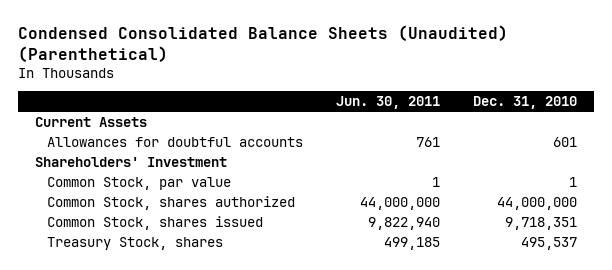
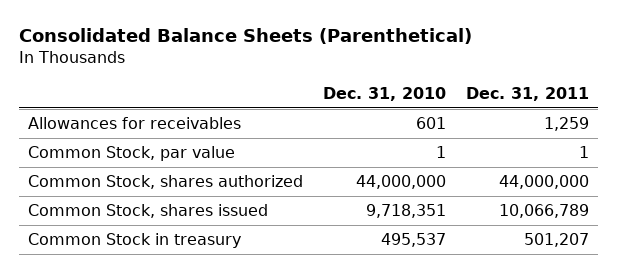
[18,24,509,62] Condensed Consolidated Balance Sheets (Unaudited) (Parenthetical) -> [18,28,472,45] Consolidated Balance Sheets (Parenthetical)
[336,96,441,110] Jun. 30, 2011 -> none
none -> [465,86,589,101] Dec. 31, 2011
[34,117,147,128] Current Assets -> none
[34,157,227,168] Shareholders' Investment -> none
[47,137,304,148] Allowances for doubtful accounts -> [28,117,242,130] Allowances for receivables
[47,237,224,251] Treasury Stock, shares -> [28,233,242,249] Common Stock in treasury

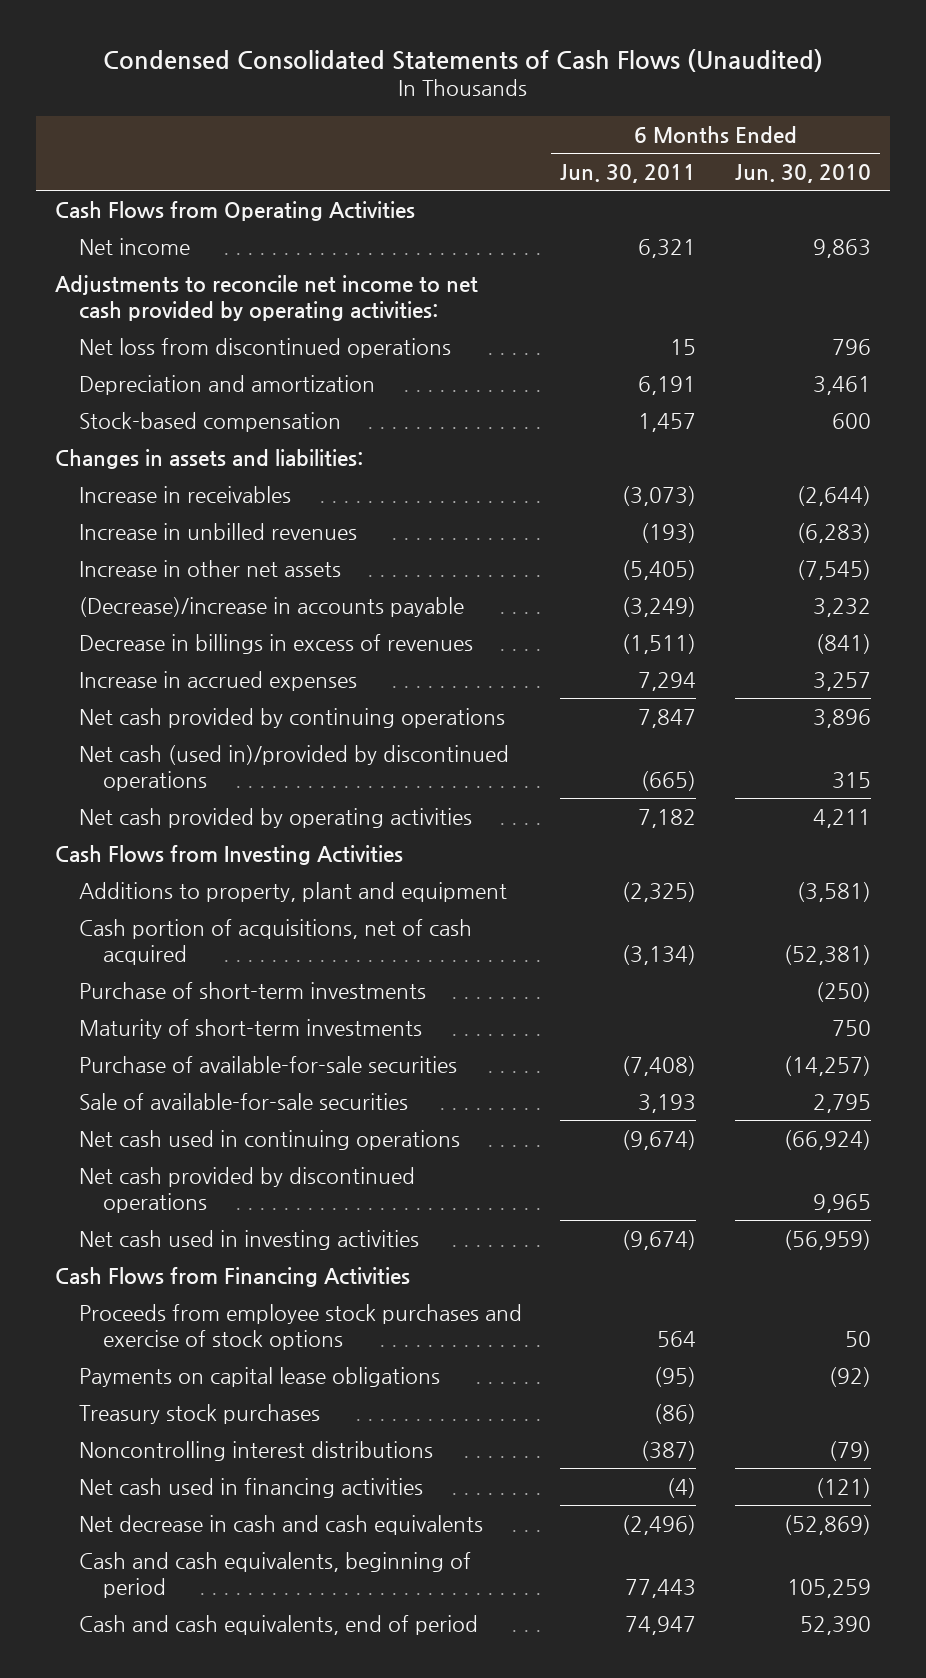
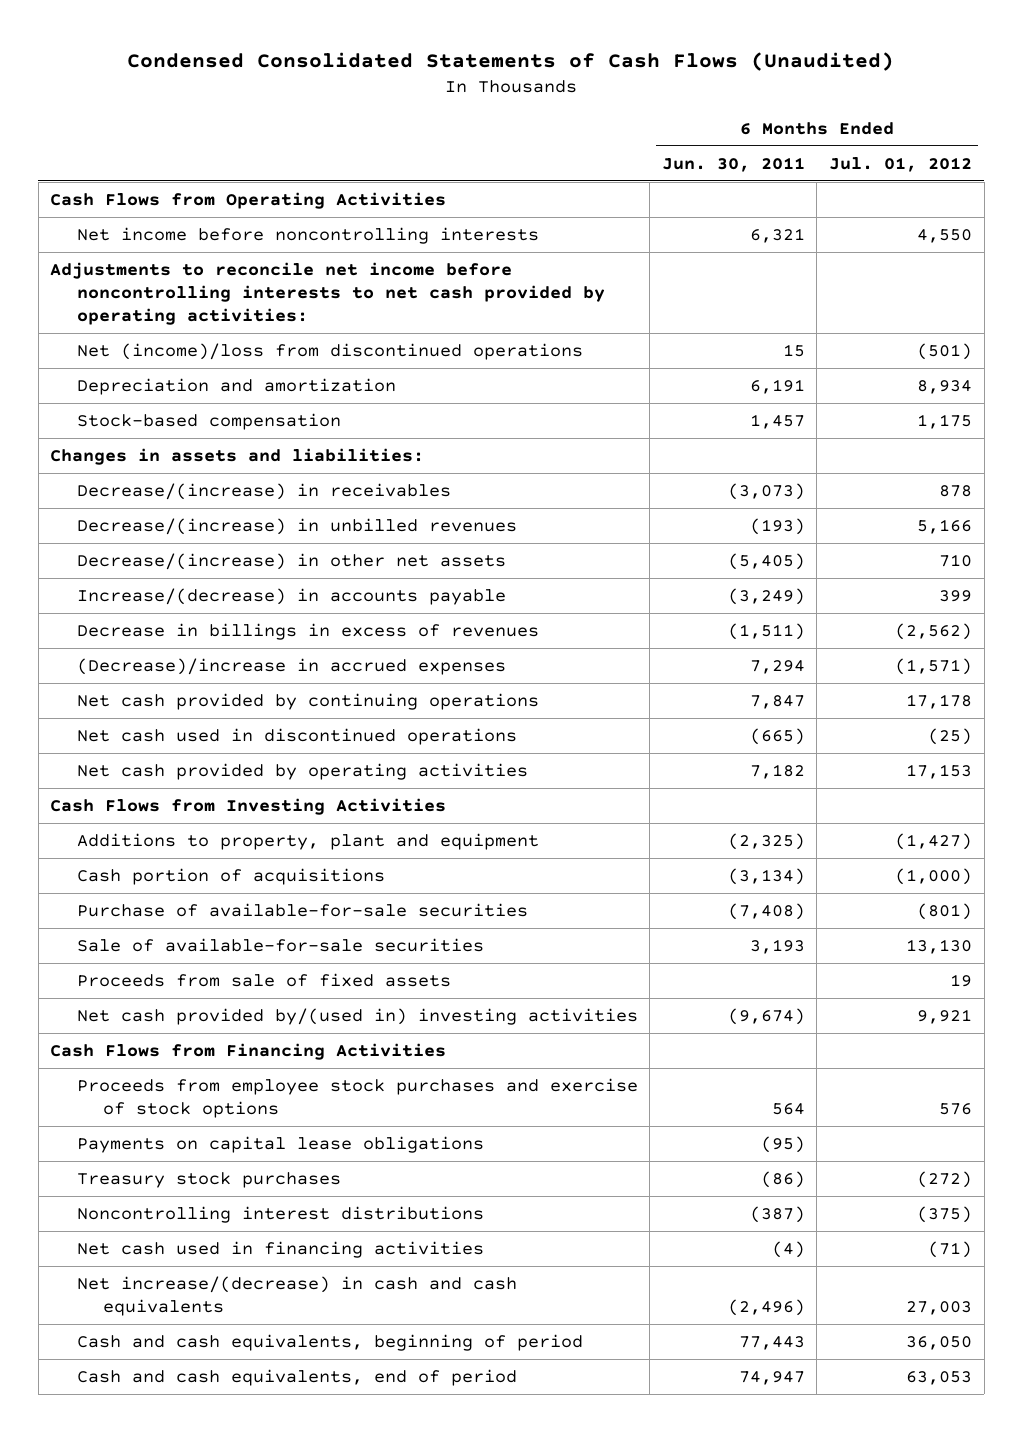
[734,163,871,183] Jun. 30, 2010 -> none
none -> [828,156,972,172] Jul. 01, 2012
[79,237,191,255] Net income -> [76,227,539,245] Net income before noncontrolling interests
[54,274,478,321] Adjustments to reconcile net income to net cash provided by operating activities: -> [50,262,605,325] Adjustments to reconcile net income before noncontrolling interests to net cash provided by operating activities:
[79,337,452,358] Net loss from discontinued operations -> [76,343,583,361] Net (income)/loss from discontinued operations
[79,485,292,503] Increase in receivables -> [76,483,451,501] Decrease/(increase) in receivables
[79,522,358,540] Increase in unbilled revenues -> [76,518,517,536] Decrease/(increase) in unbilled revenues
[79,559,342,577] Increase in other net assets -> [76,553,506,571] Decrease/(increase) in other net assets
[79,596,465,617] (Decrease)/increase in accounts payable -> [76,588,506,606] Increase/(decrease) in accounts payable
[79,670,358,691] Increase in accrued expenses -> [76,658,506,676] (Decrease)/increase in accrued expenses
[79,744,510,791] Net cash (used in)/provided by discontinued operations -> [76,728,517,746] Net cash used in discontinued operations
[79,981,427,999] Purchase of short-term investments -> none
[79,1018,423,1039] Maturity of short-term investments -> none
[79,918,473,965] Cash portion of acquisitions, net of cash acquired -> [76,868,385,886] Cash portion of acquisitions
[79,1129,461,1150] Net cash used in continuing operations -> none
[79,1166,416,1213] Net cash provided by discontinued operations -> none
none -> [76,973,451,988] Proceeds from sale of fixed assets
[79,1229,420,1250] Net cash used in investing activities -> [76,1008,638,1026] Net cash provided by/(used in) investing activities
[79,1514,484,1535] Net decrease in cash and cash equivalents -> [76,1276,517,1316] Net increase/(decrease) in cash and cash equivalents

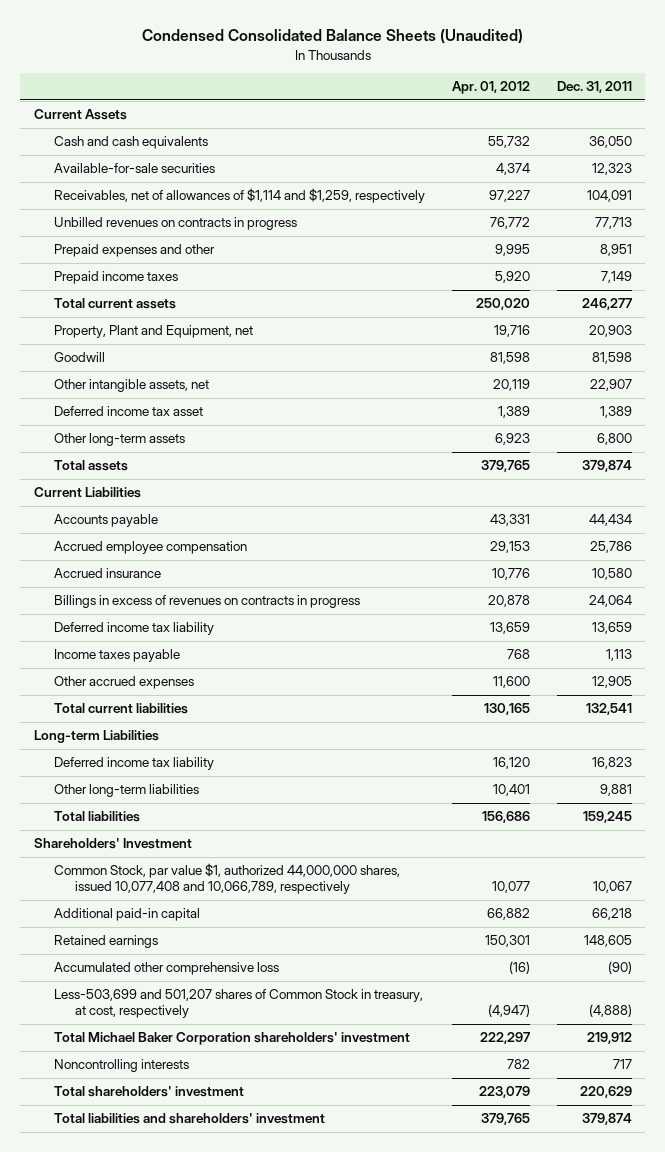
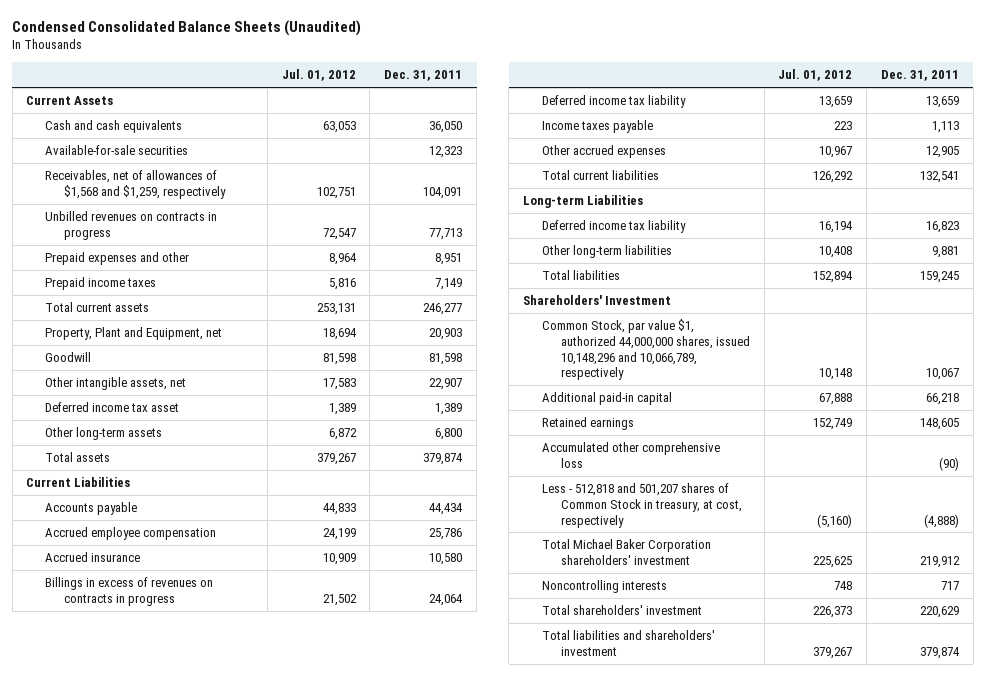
[451,81,530,95] Apr. 01, 2012 -> none
none -> [281,69,356,82] Jul. 01, 2012
[54,188,426,204] Receivables, net of allowances of $1,114 and $1,259, respectively -> [45,170,227,199] Receivables, net of allowances of $1,568 and $1,259, respectively
[54,863,401,895] Common Stock, par value $1, authorized 44,000,000 shares, issued 10,077,408 and 10,066,789, respectively -> [541,319,750,381] Common Stock, par value $1, authorized 44,000,000 shares, issued 10,148,296 and 10,066,789, respectively
[54,989,424,1019] Less-503,699 and 501,207 shares of Common Stock in treasury, at cost, respectively -> [541,483,742,528] Less - 512,818 and 501,207 shares of Common Stock in treasury, at cost, respectively

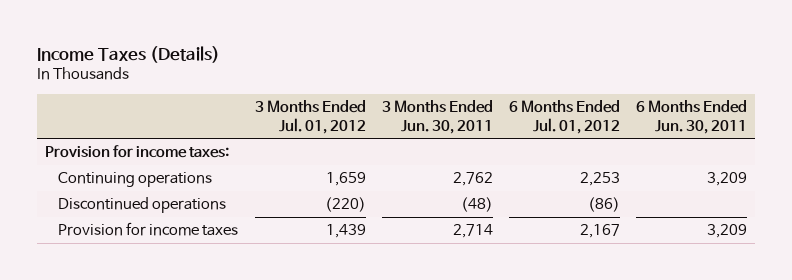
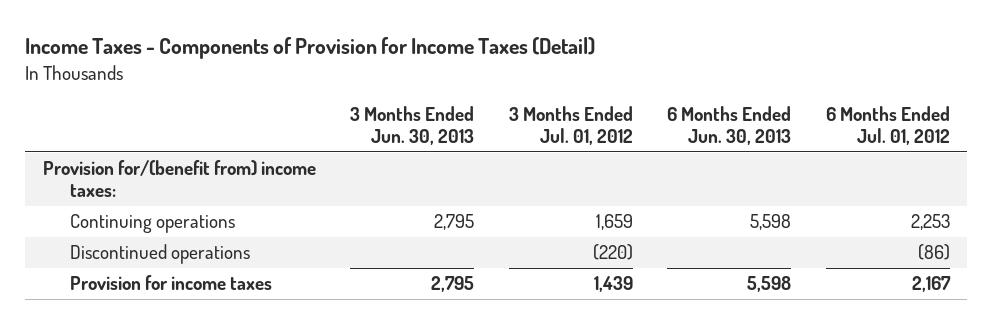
[36,45,220,63] Income Taxes (Details) -> [25,37,596,60] Income Taxes - Components of Provision for Income Taxes (Detail)
[381,99,493,134] 3 Months Ended Jun. 30, 2011 -> none
[635,99,747,134] 6 Months Ended Jun. 30, 2011 -> none
none -> [350,106,475,146] 3 Months Ended Jun. 30, 2013
none -> [667,106,792,146] 6 Months Ended Jun. 30, 2013
[44,145,229,159] Provision for income taxes: -> [42,160,316,198] Provision for/(benefit from) income taxes:

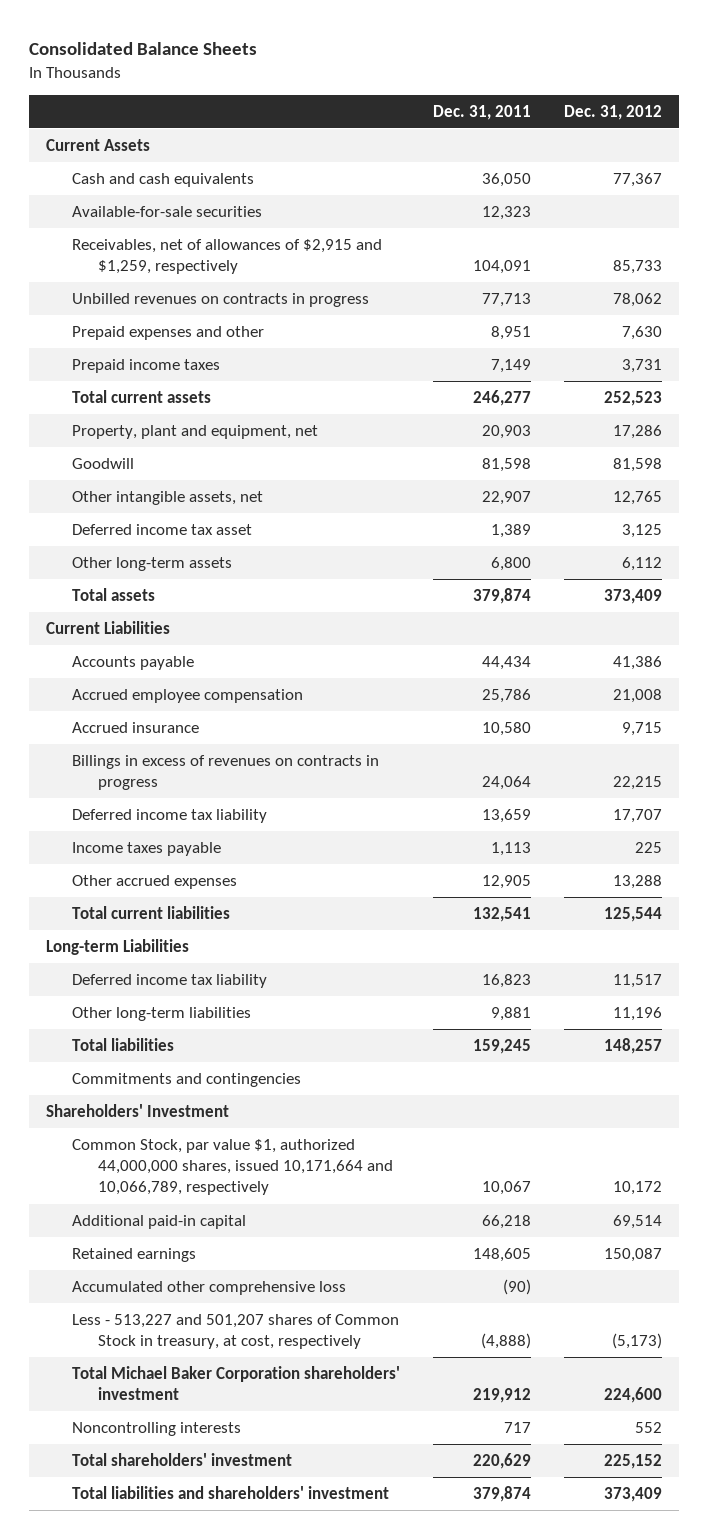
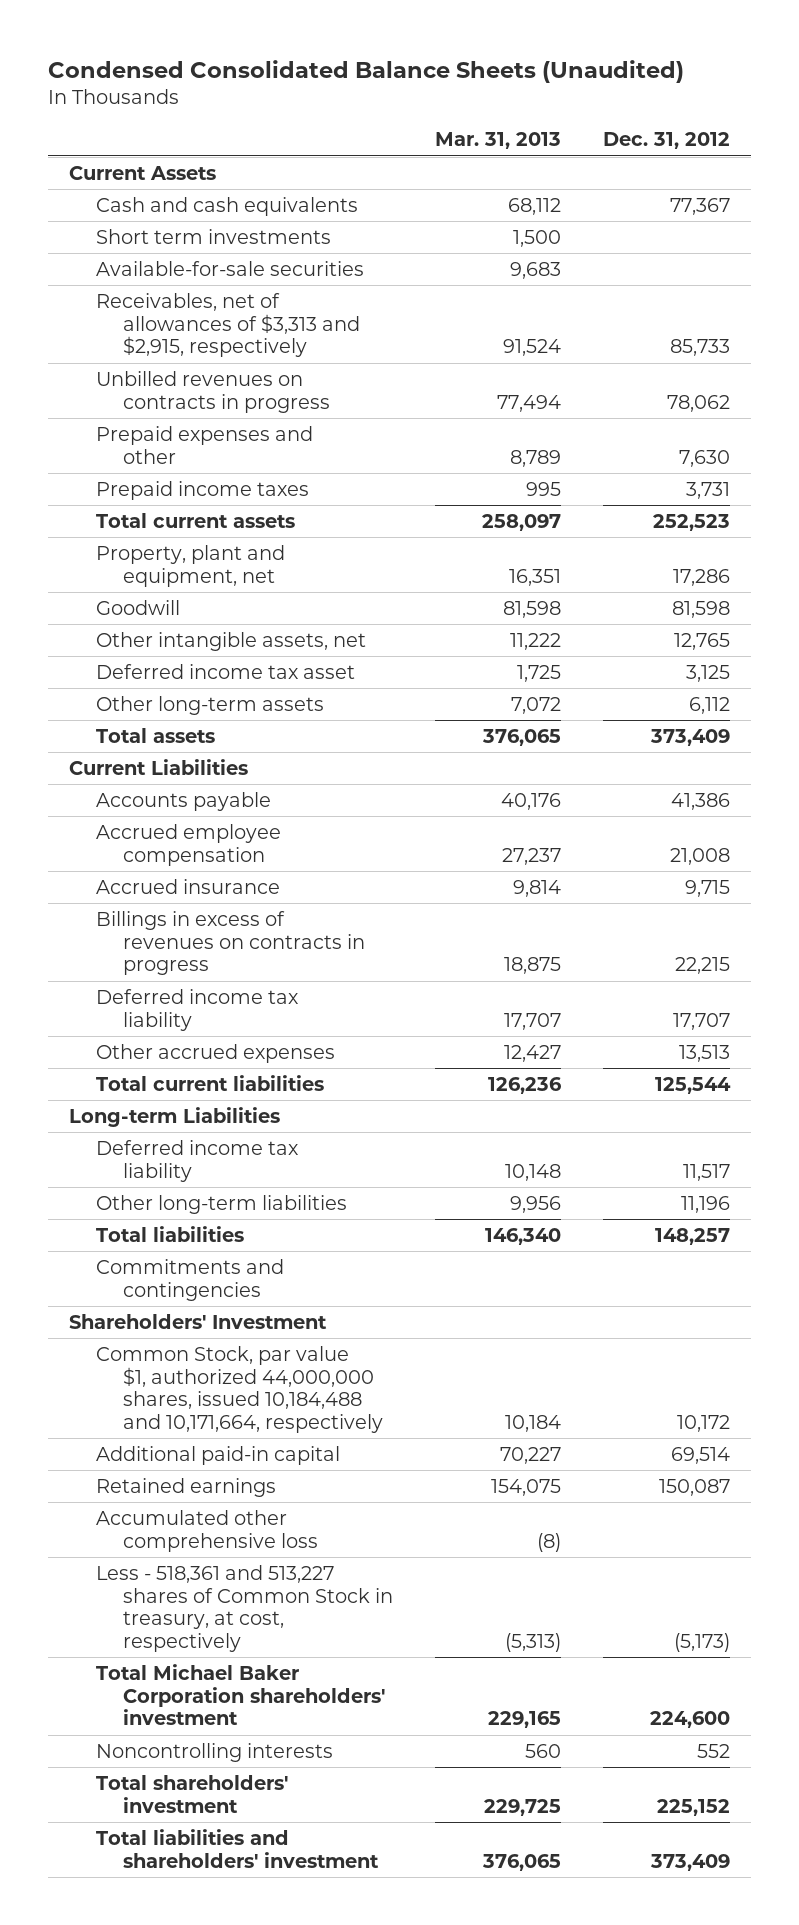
[29,42,258,56] Consolidated Balance Sheets -> [47,59,684,83] Condensed Consolidated Balance Sheets (Unaudited)
[433,104,532,120] Dec. 31, 2011 -> none
none -> [435,132,562,150] Mar. 31, 2013
none -> [95,228,331,244] Short term investments
[71,239,382,275] Receivables, net of allowances of $2,915 and $1,259, respectively -> [95,292,361,358] Receivables, net of allowances of $3,313 and $2,915, respectively
[71,842,221,857] Income taxes payable -> none
[613,875,663,890] 13,288 -> [679,1044,731,1062] 13,513
[71,1139,393,1196] Common Stock, par value $1, authorized 44,000,000 shares, issued 10,171,664 and 10,066,789, respectively -> [95,1345,384,1433] Common Stock, par value $1, authorized 44,000,000 shares, issued 10,184,488 and 10,171,664, respectively
[71,1314,399,1350] Less - 513,227 and 501,207 shares of Common Stock in treasury, at cost, respectively -> [95,1564,394,1652] Less - 518,361 and 513,227 shares of Common Stock in treasury, at cost, respectively

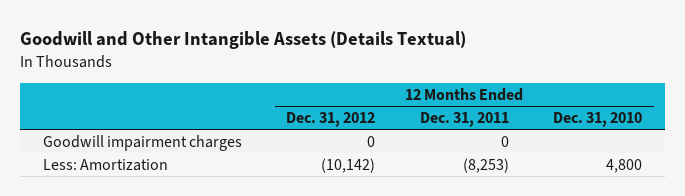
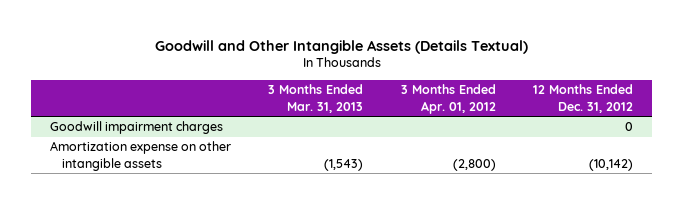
[419,112,509,128] Dec. 31, 2011 -> none
[553,112,643,128] Dec. 31, 2010 -> none
none -> [268,84,364,113] 3 Months Ended Mar. 31, 2013
none -> [400,84,496,114] 3 Months Ended Apr. 01, 2012
[42,158,168,171] Less: Amortization -> [49,141,231,171] Amortization expense on other intangible assets

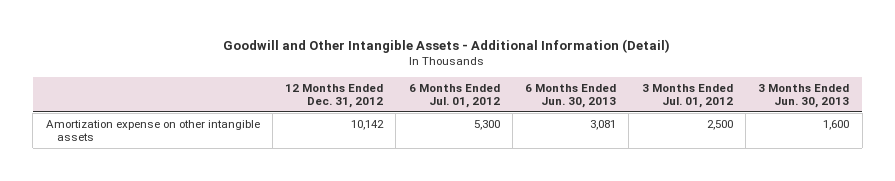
[154,39,528,54] Goodwill and Other Intangible Assets (Details Textual) -> [223,39,671,54] Goodwill and Other Intangible Assets - Additional Information (Detail)
[268,84,364,113] 3 Months Ended Mar. 31, 2013 -> none
[400,84,496,114] 3 Months Ended Apr. 01, 2012 -> none
none -> [408,83,500,108] 6 Months Ended Jul. 01, 2012
none -> [525,83,617,108] 6 Months Ended Jun. 30, 2013
none -> [641,83,733,108] 3 Months Ended Jul. 01, 2012
none -> [758,83,850,108] 3 Months Ended Jun. 30, 2013
[49,121,223,135] Goodwill impairment charges -> none
[589,158,634,171] (10,142) -> [351,119,385,130] 10,142

